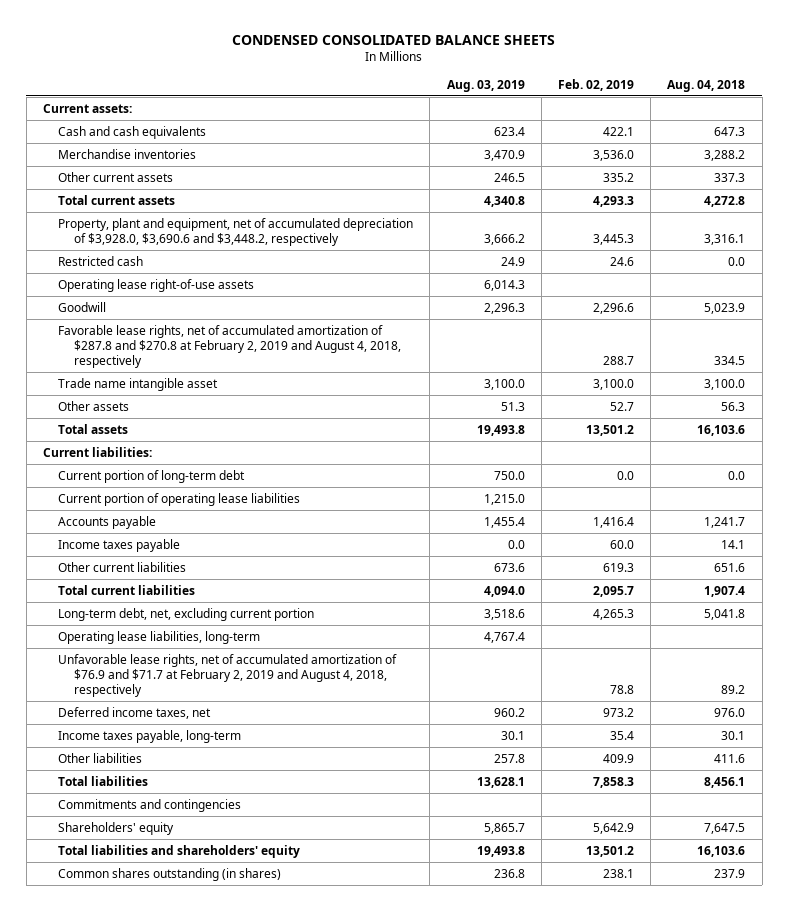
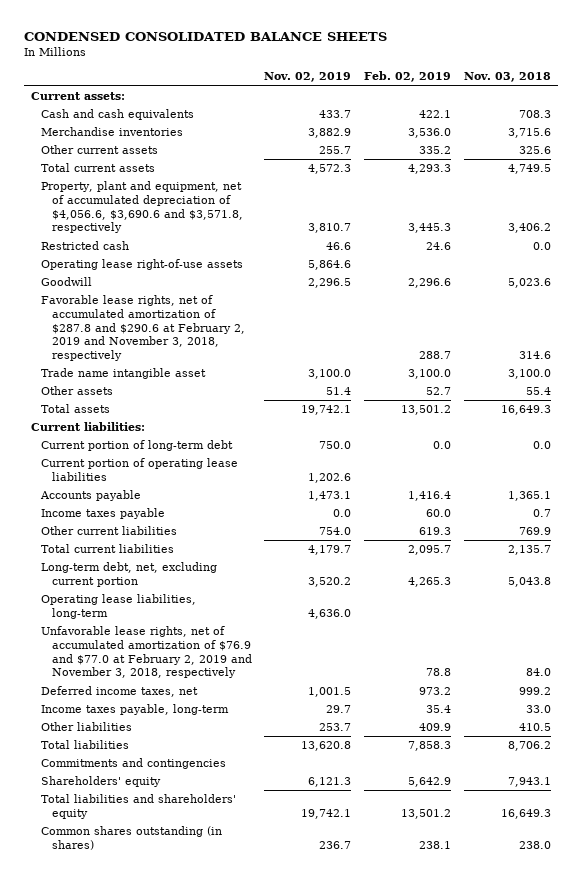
[446,79,525,92] Aug. 03, 2019 -> none
[667,79,746,92] Aug. 04, 2018 -> none
none -> [264,72,352,83] Nov. 02, 2019
none -> [464,72,552,83] Nov. 03, 2018
[58,217,414,246] Property, plant and equipment, net of accumulated depreciation of $3,928.0, $3,690.6 and $3,448.2, respectively -> [41,181,243,234] Property, plant and equipment, net of accumulated depreciation of $4,056.6, $3,690.6 and $3,571.8, respectively
[58,324,401,369] Favorable lease rights, net of accumulated amortization of $287.8 and $270.8 at February 2, 2019 and August 4, 2018, respectively -> [41,295,245,362] Favorable lease rights, net of accumulated amortization of $287.8 and $290.6 at February 2, 2019 and November 3, 2018, respectively
[58,653,398,698] Unfavorable lease rights, net of accumulated amortization of $76.9 and $71.7 at February 2, 2019 and August 4, 2018, respectively -> [41,626,252,679] Unfavorable lease rights, net of accumulated amortization of $76.9 and $77.0 at February 2, 2019 and November 3, 2018, respectively

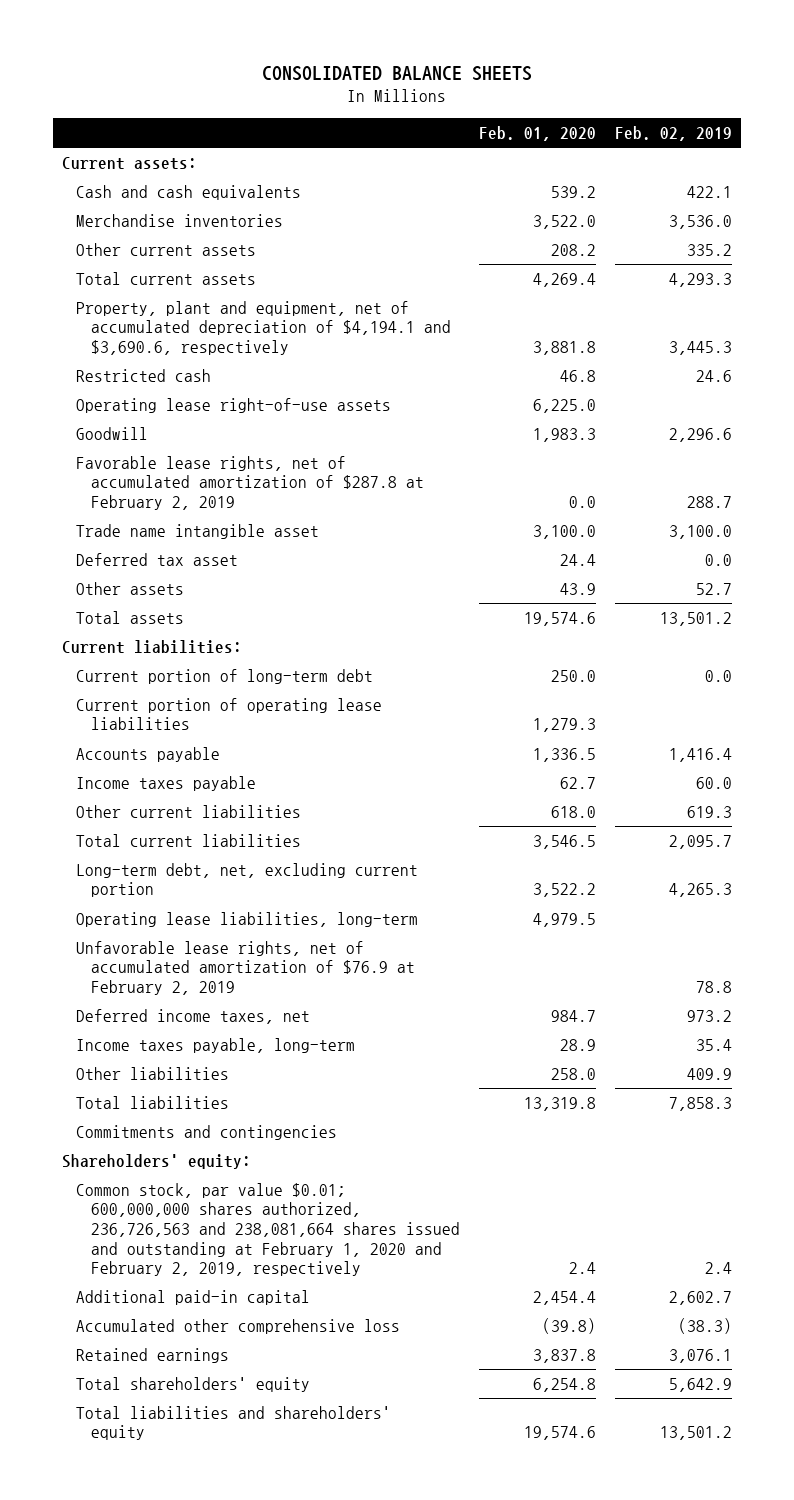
[24,32,388,42] CONDENSED CONSOLIDATED BALANCE SHEETS -> [262,65,533,81] CONSOLIDATED BALANCE SHEETS
[264,72,352,83] Nov. 02, 2019 -> none
[464,72,552,83] Nov. 03, 2018 -> none
none -> [478,126,596,142] Feb. 01, 2020
[41,181,243,234] Property, plant and equipment, net of accumulated depreciation of $4,056.6, $3,690.6 and $3,571.8, respectively -> [76,300,451,356] Property, plant and equipment, net of accumulated depreciation of $4,194.1 and $3,690.6, respectively
[41,295,245,362] Favorable lease rights, net of accumulated amortization of $287.8 and $290.6 at February 2, 2019 and November 3, 2018, respectively -> [76,455,424,511] Favorable lease rights, net of accumulated amortization of $287.8 at February 2, 2019
none -> [76,552,239,566] Deferred tax asset
[41,626,252,679] Unfavorable lease rights, net of accumulated amortization of $76.9 and $77.0 at February 2, 2019 and November 3, 2018, respectively -> [76,940,415,996] Unfavorable lease rights, net of accumulated amortization of $76.9 at February 2, 2019
none -> [62,1153,252,1169] Shareholders' equity:
none -> [76,1182,460,1277] Common stock, par value $0.01; 600,000,000 shares authorized, 236,726,563 and 238,081,664 shares issued and outstanding at February 1, 2020 and February 2, 2019, respectively
none -> [76,1289,311,1305] Additional paid-in capital
none -> [76,1318,401,1334] Accumulated other comprehensive loss
none -> [76,1347,230,1363] Retained earnings
[41,776,162,788] Shareholders' equity -> [76,1376,311,1392] Total shareholders' equity
[41,826,223,850] Common shares outstanding (in shares) -> none

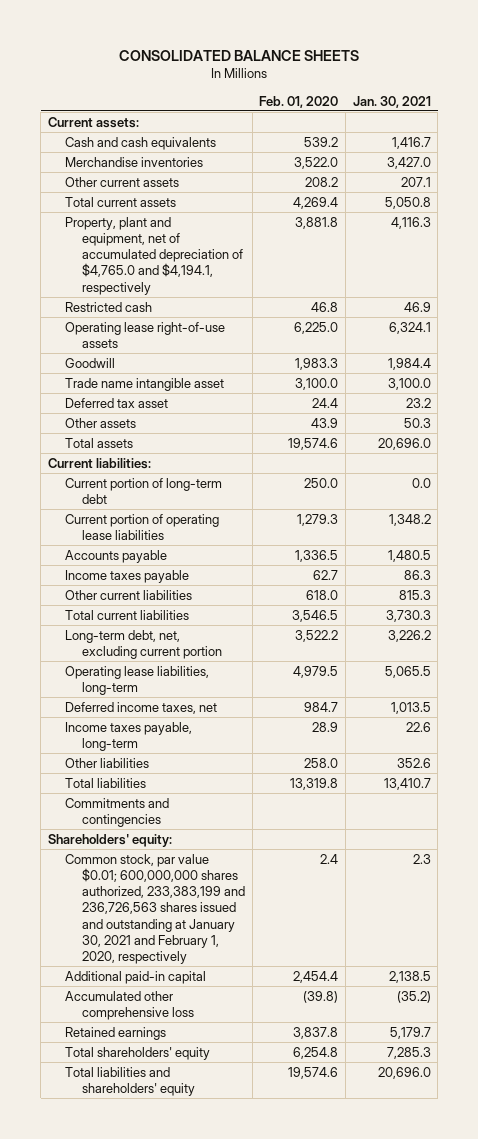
[614,126,732,142] Feb. 02, 2019 -> none
none -> [352,95,431,108] Jan. 30, 2021
[76,300,451,356] Property, plant and equipment, net of accumulated depreciation of $4,194.1 and $3,690.6, respectively -> [65,216,244,295] Property, plant and equipment, net of accumulated depreciation of $4,765.0 and $4,194.1, respectively
[76,455,424,511] Favorable lease rights, net of accumulated amortization of $287.8 at February 2, 2019 -> none
[76,940,415,996] Unfavorable lease rights, net of accumulated amortization of $76.9 at February 2, 2019 -> none
[76,1182,460,1277] Common stock, par value $0.01; 600,000,000 shares authorized, 236,726,563 and 238,081,664 shares issued and outstanding at February 1, 2020 and February 2, 2019, respectively -> [65,853,246,964] Common stock, par value $0.01; 600,000,000 shares authorized, 233,383,199 and 236,726,563 shares issued and outstanding at January 30, 2021 and February 1, 2020, respectively

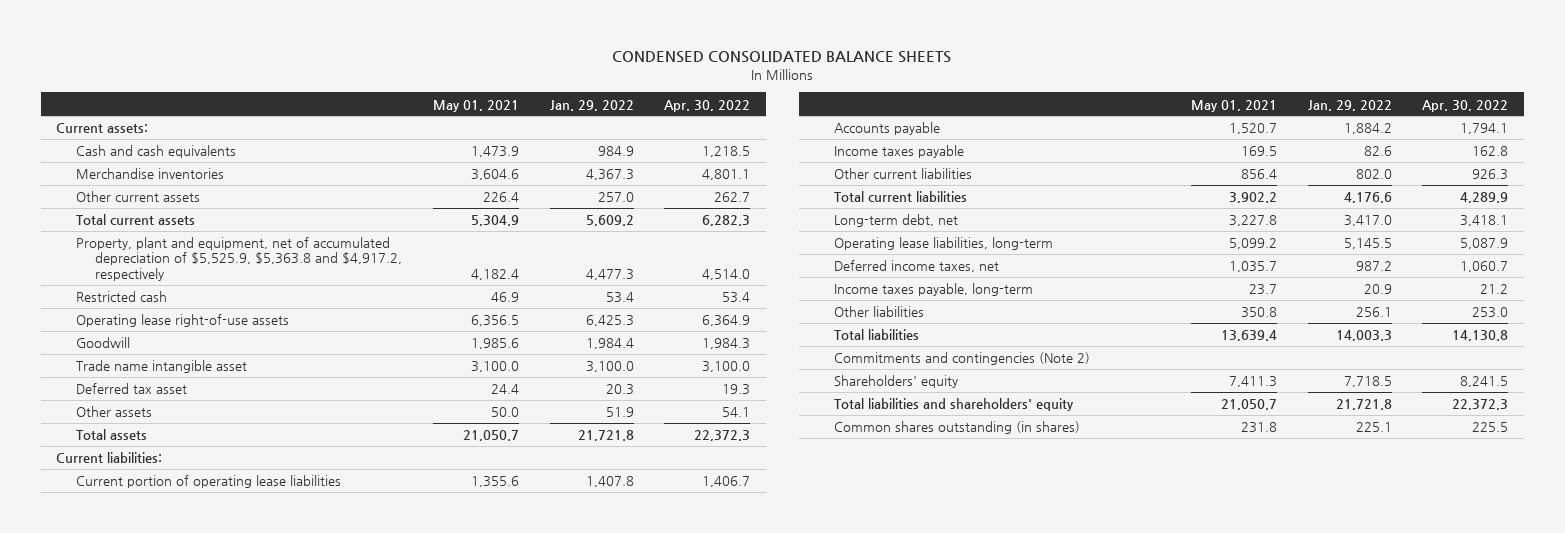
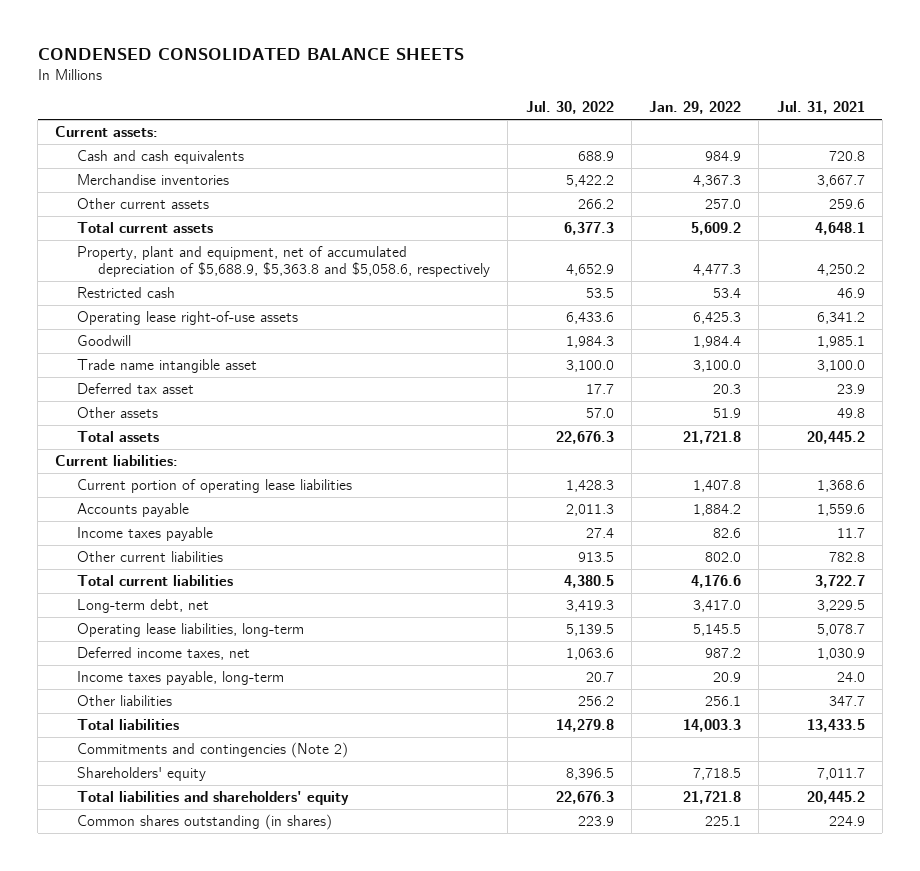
[432,99,519,112] May 01, 2021 -> none
[664,99,751,112] Apr. 30, 2022 -> none
none -> [525,101,614,115] Jul. 30, 2022
none -> [776,101,865,115] Jul. 31, 2021
[75,237,403,281] Property, plant and equipment, net of accumulated depreciation of $5,525.9, $5,363.8 and $4,917.2, respectively -> [76,246,491,278] Property, plant and equipment, net of accumulated depreciation of $5,688.9, $5,363.8 and $5,058.6, respectively

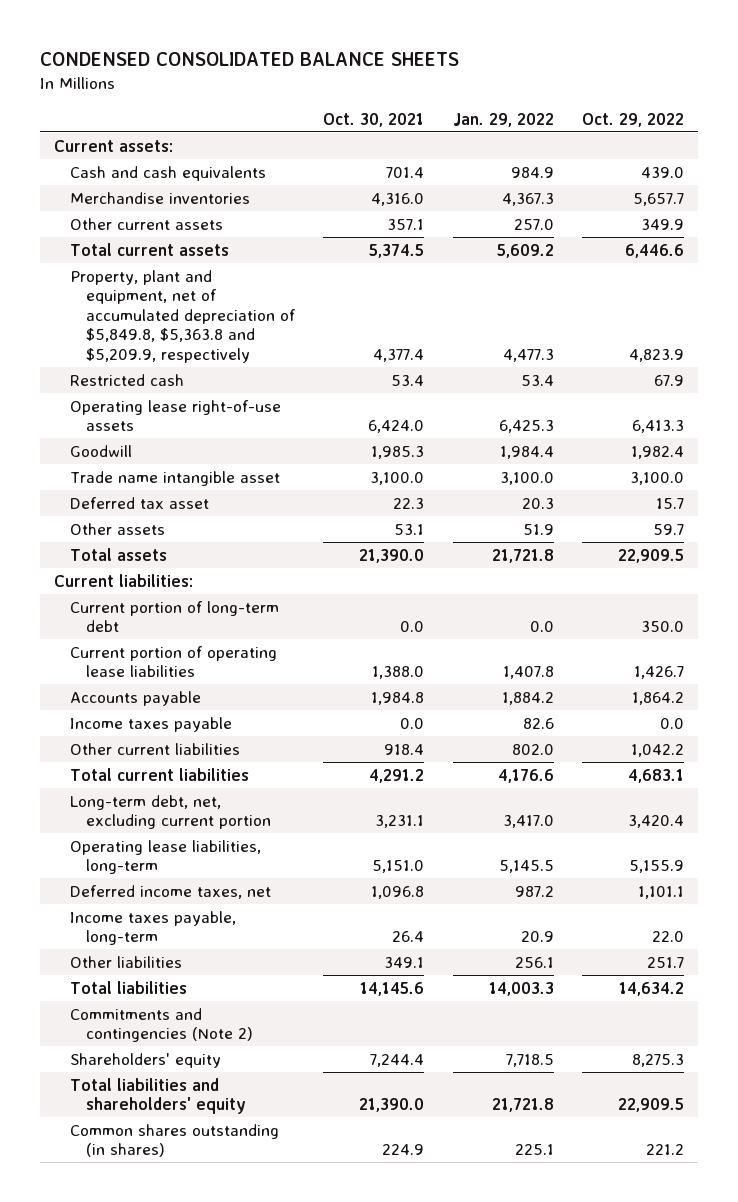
[525,101,614,115] Jul. 30, 2022 -> none
[776,101,865,115] Jul. 31, 2021 -> none
none -> [323,112,425,127] Oct. 30, 2021
none -> [581,112,684,127] Oct. 29, 2022
[76,246,491,278] Property, plant and equipment, net of accumulated depreciation of $5,688.9, $5,363.8 and $5,058.6, respectively -> [70,269,297,363] Property, plant and equipment, net of accumulated depreciation of $5,849.8, $5,363.8 and $5,209.9, respectively
none -> [70,600,280,633] Current portion of long-term debt
[76,599,209,614] Long-term debt, net -> [70,794,272,830] Long-term debt, net, excluding current portion

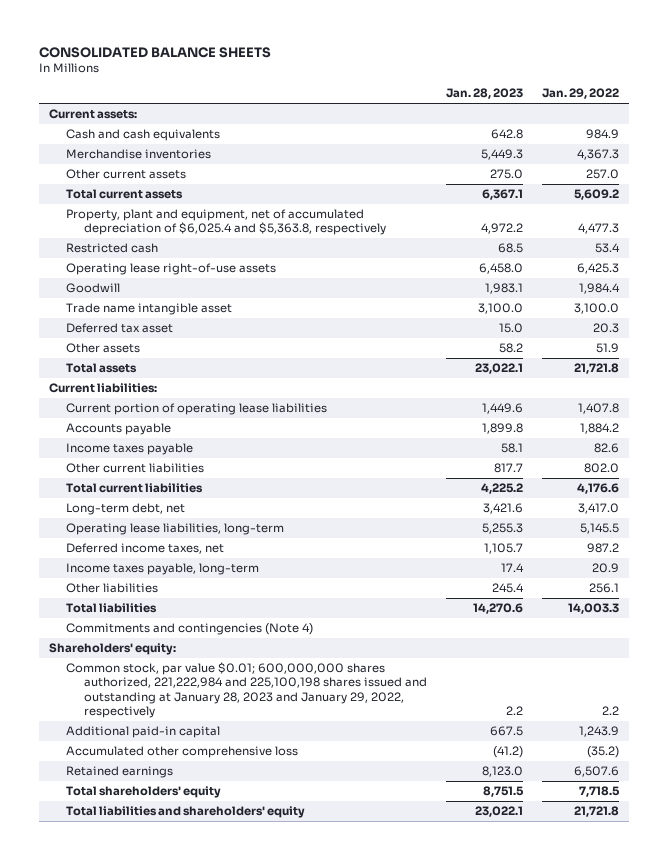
[40,52,460,67] CONDENSED CONSOLIDATED BALANCE SHEETS -> [39,46,272,58] CONSOLIDATED BALANCE SHEETS
[323,112,425,127] Oct. 30, 2021 -> none
[581,112,684,127] Oct. 29, 2022 -> none
none -> [446,88,524,100] Jan. 28, 2023
[70,269,297,363] Property, plant and equipment, net of accumulated depreciation of $5,849.8, $5,363.8 and $5,209.9, respectively -> [66,209,387,236] Property, plant and equipment, net of accumulated depreciation of $6,025.4 and $5,363.8, respectively
[70,600,280,633] Current portion of long-term debt -> none
[70,794,272,830] Long-term debt, net, excluding current portion -> [66,503,186,516] Long-term debt, net
[70,1007,254,1043] Commitments and contingencies (Note 2) -> [66,623,314,636] Commitments and contingencies (Note 4)
none -> [48,643,176,656] Shareholders' equity:
none -> [66,662,428,718] Common stock, par value $0.01; 600,000,000 shares authorized, 221,222,984 and 225,100,198 shares issued and outstanding at January 28, 2023 and January 29, 2022, respectively
none -> [66,726,221,739] Additional paid-in capital
none -> [66,746,299,759] Accumulated other comprehensive loss
none -> [66,766,174,779] Retained earnings
[70,1052,222,1068] Shareholders' equity -> [66,786,222,799] Total shareholders' equity
[70,1123,280,1158] Common shares outstanding (in shares) -> none

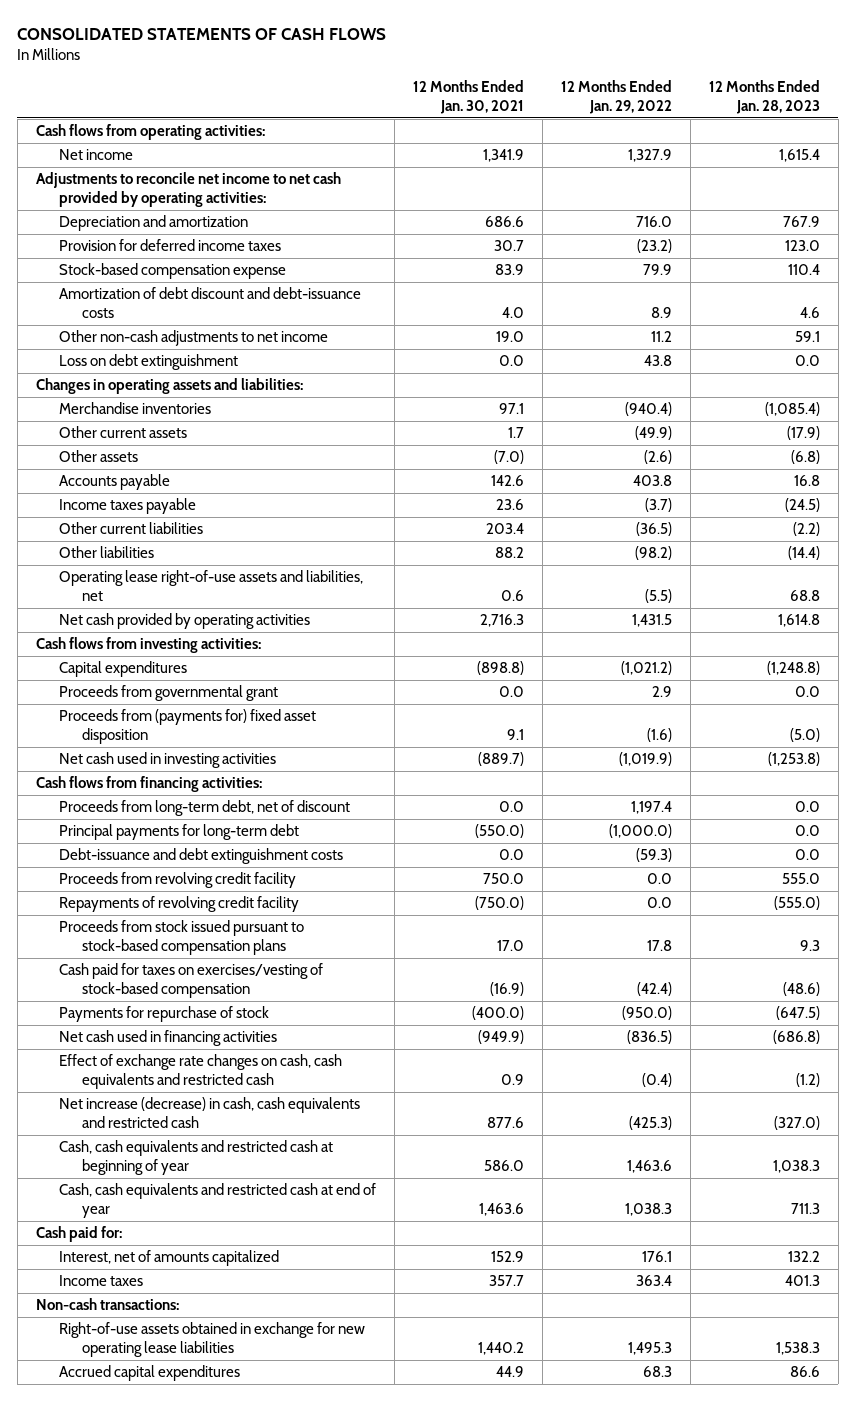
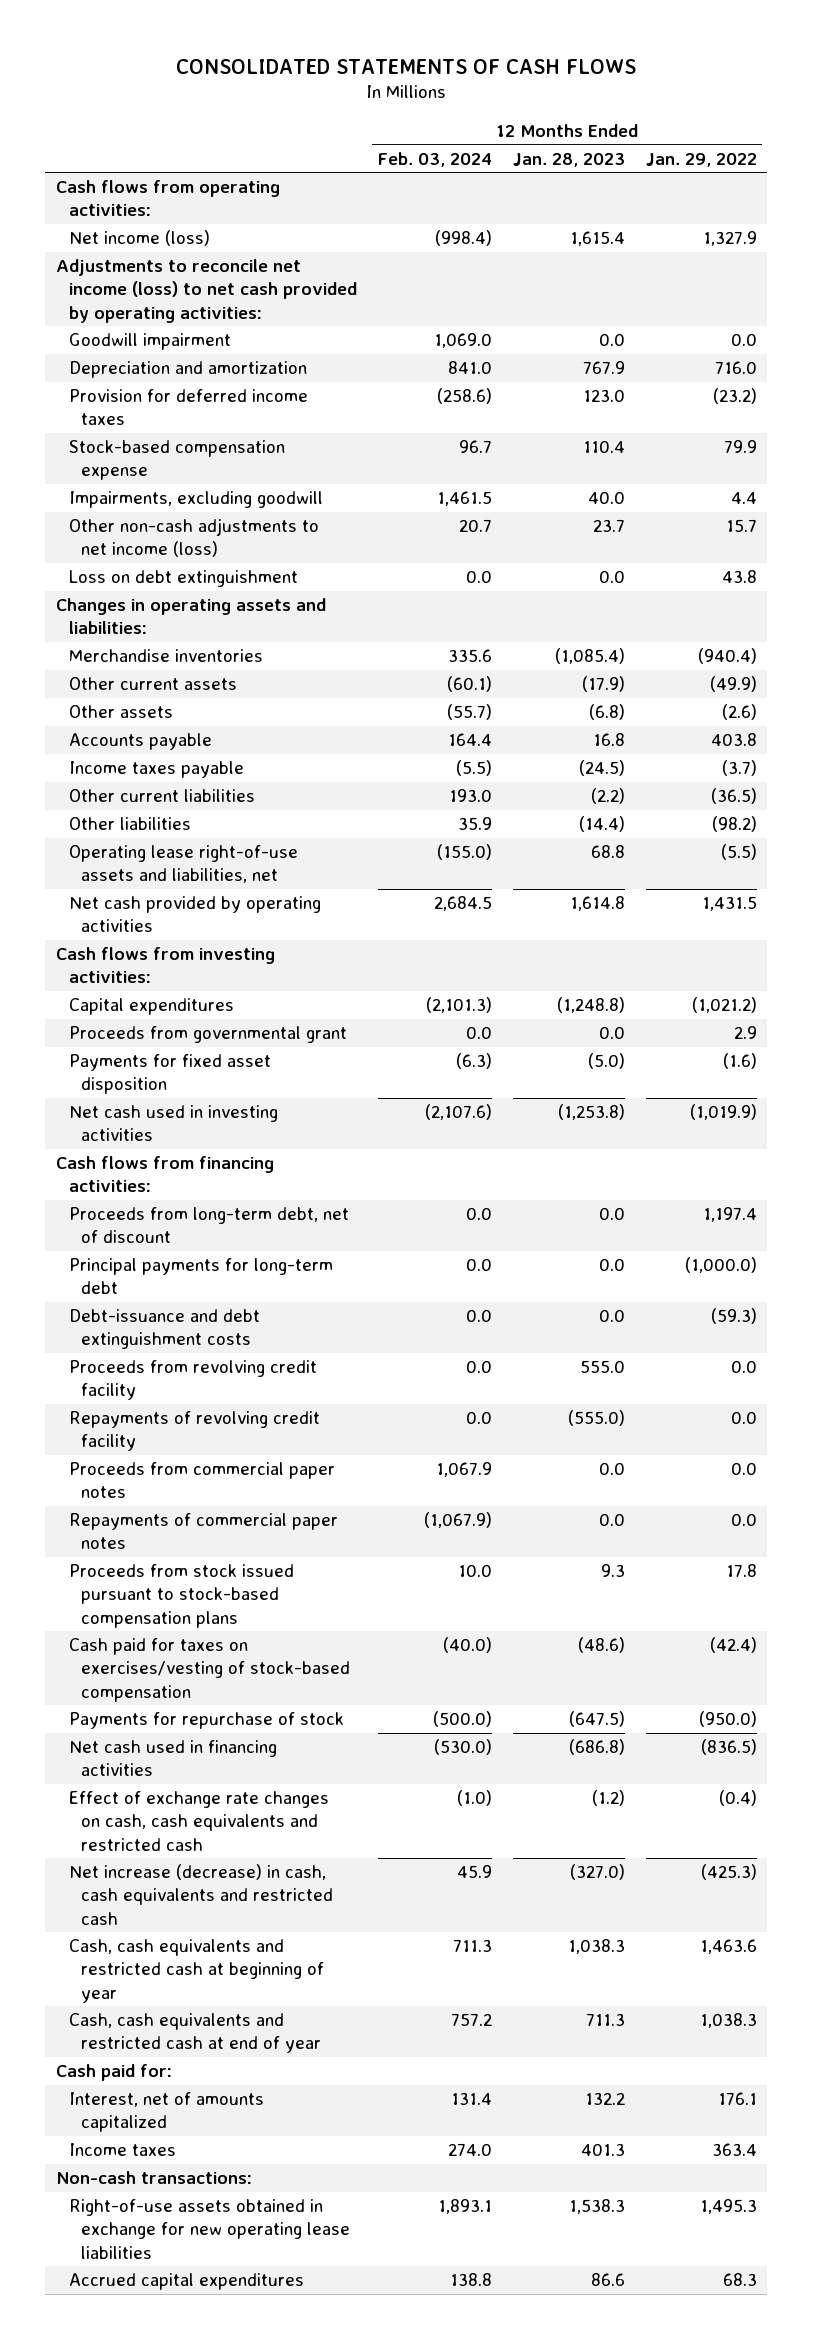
[412,79,524,114] 12 Months Ended Jan. 30, 2021 -> none
none -> [377,151,492,167] Feb. 03, 2024
[58,149,133,161] Net income -> [68,230,210,247] Net income (loss)
[35,172,341,207] Adjustments to reconcile net income to net cash provided by operating activities: -> [55,259,357,323] Adjustments to reconcile net income (loss) to net cash provided by operating activities:
none -> [68,333,231,351] Goodwill impairment
[58,287,361,318] Amortization of debt discount and debt-issuance costs -> none
none -> [68,491,323,509] Impairments, excluding goodwill
[58,330,328,347] Other non-cash adjustments to net income -> [68,518,319,558] Other non-cash adjustments to net income (loss)
[650,331,672,343] 11.2 -> [725,519,757,533] 15.7
[794,331,820,343] 59.1 -> [592,519,625,533] 23.7
[58,709,316,744] Proceeds from (payments for) fixed asset disposition -> [68,1054,271,1095] Payments for fixed asset disposition
none -> [68,1462,335,1499] Proceeds from commercial paper notes
none -> [68,1513,338,1550] Repayments of commercial paper notes

